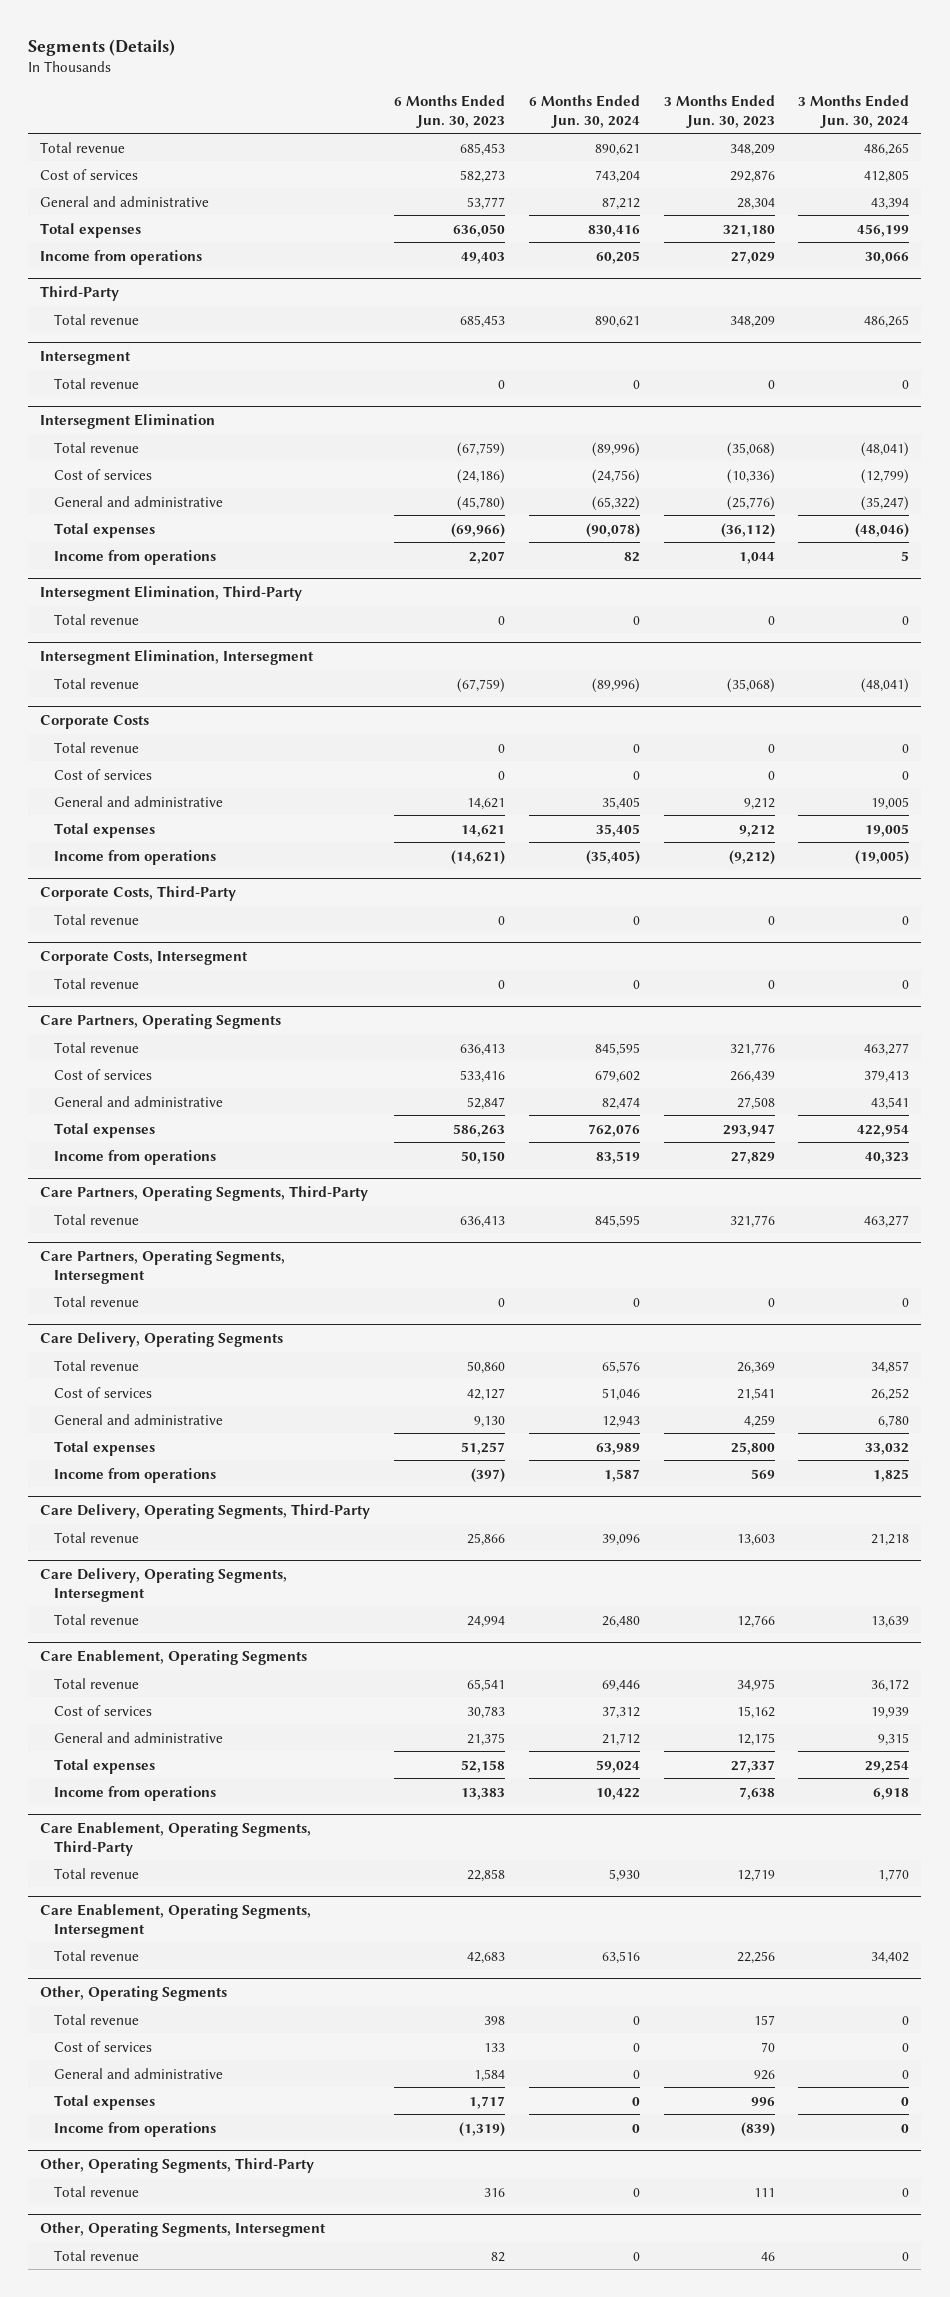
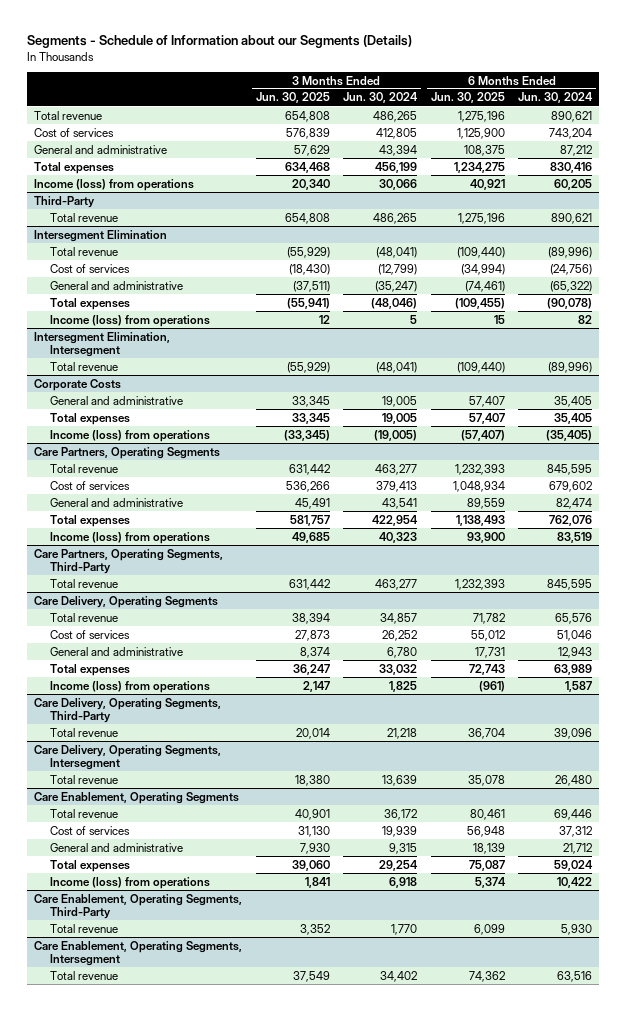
[28,38,176,56] Segments (Details) -> [27,35,413,49] Segments - Schedule of Information about our Segments (Details)
[394,95,506,128] 6 Months Ended Jun. 30, 2023 -> none
[663,95,775,128] 3 Months Ended Jun. 30, 2023 -> none
none -> [255,92,330,104] Jun. 30, 2025
none -> [430,92,505,104] Jun. 30, 2025
[40,249,203,265] Income from operations -> [34,178,195,191] Income (loss) from operations
[40,350,132,365] Intersegment -> none
[53,377,139,389] Total revenue -> none
[40,585,303,601] Intersegment Elimination, Third-Party -> none
[53,613,139,625] Total revenue -> none
[53,549,216,565] Income from operations -> [50,314,211,327] Income (loss) from operations
[53,741,139,753] Total revenue -> none
[53,768,152,780] Cost of services -> none
[40,885,237,901] Corporate Costs, Third-Party -> none
[53,913,139,925] Total revenue -> none
[40,950,249,965] Corporate Costs, Intersegment -> none
[53,977,139,989] Total revenue -> none
[53,849,216,865] Income from operations -> [50,429,211,442] Income (loss) from operations
[53,1149,216,1165] Income from operations -> [50,531,211,544] Income (loss) from operations
[40,1249,286,1284] Care Partners, Operating Segments, Intersegment -> none
[53,1295,139,1307] Total revenue -> none
[53,1467,216,1483] Income from operations -> [50,680,211,693] Income (loss) from operations
[53,1785,216,1801] Income from operations -> [50,876,211,889] Income (loss) from operations
[40,1985,228,2001] Other, Operating Segments -> none
[53,2013,139,2025] Total revenue -> none
[53,2040,152,2052] Cost of services -> none
[53,2067,223,2079] General and administrative -> none
[53,2094,155,2110] Total expenses -> none
[53,2121,216,2137] Income from operations -> none
[40,2157,315,2173] Other, Operating Segments, Third-Party -> none
[53,2185,139,2197] Total revenue -> none
[40,2221,327,2237] Other, Operating Segments, Intersegment -> none
[53,2249,139,2261] Total revenue -> none

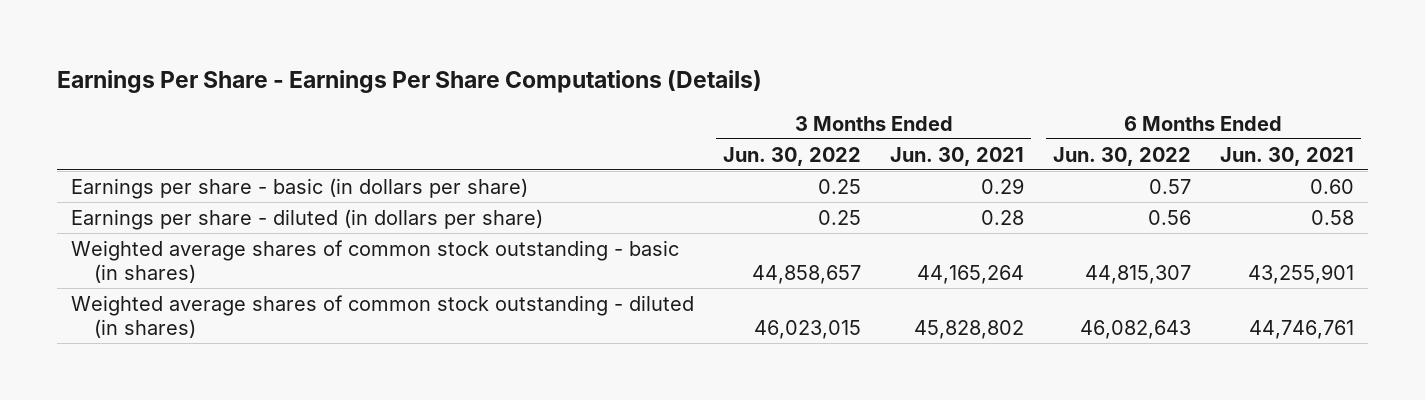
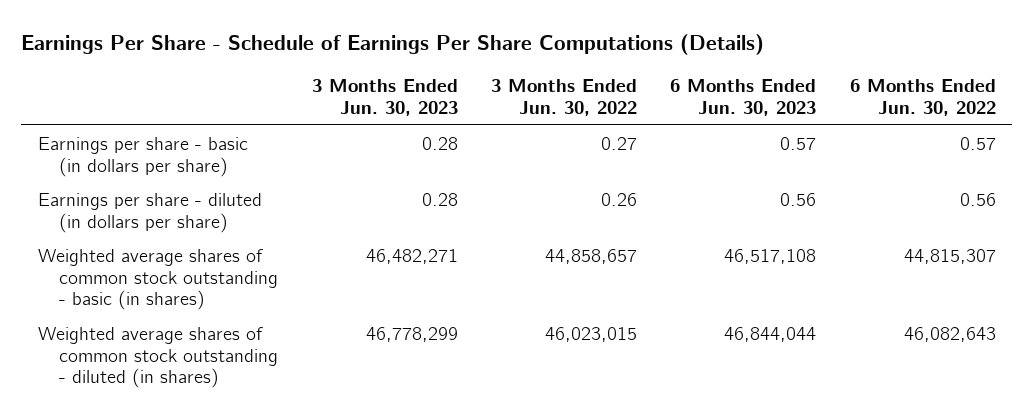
[57,70,763,94] Earnings Per Share - Earnings Per Share Computations (Details) -> [21,33,765,55] Earnings Per Share - Schedule of Earnings Per Share Computations (Details)
[890,146,1025,166] Jun. 30, 2021 -> none
[1219,146,1354,166] Jun. 30, 2021 -> none
none -> [311,78,458,116] 3 Months Ended Jun. 30, 2023
none -> [670,78,817,116] 6 Months Ended Jun. 30, 2023
[818,178,862,194] 0.25 -> [601,136,638,150] 0.27
[818,209,862,225] 0.25 -> [601,192,638,206] 0.26

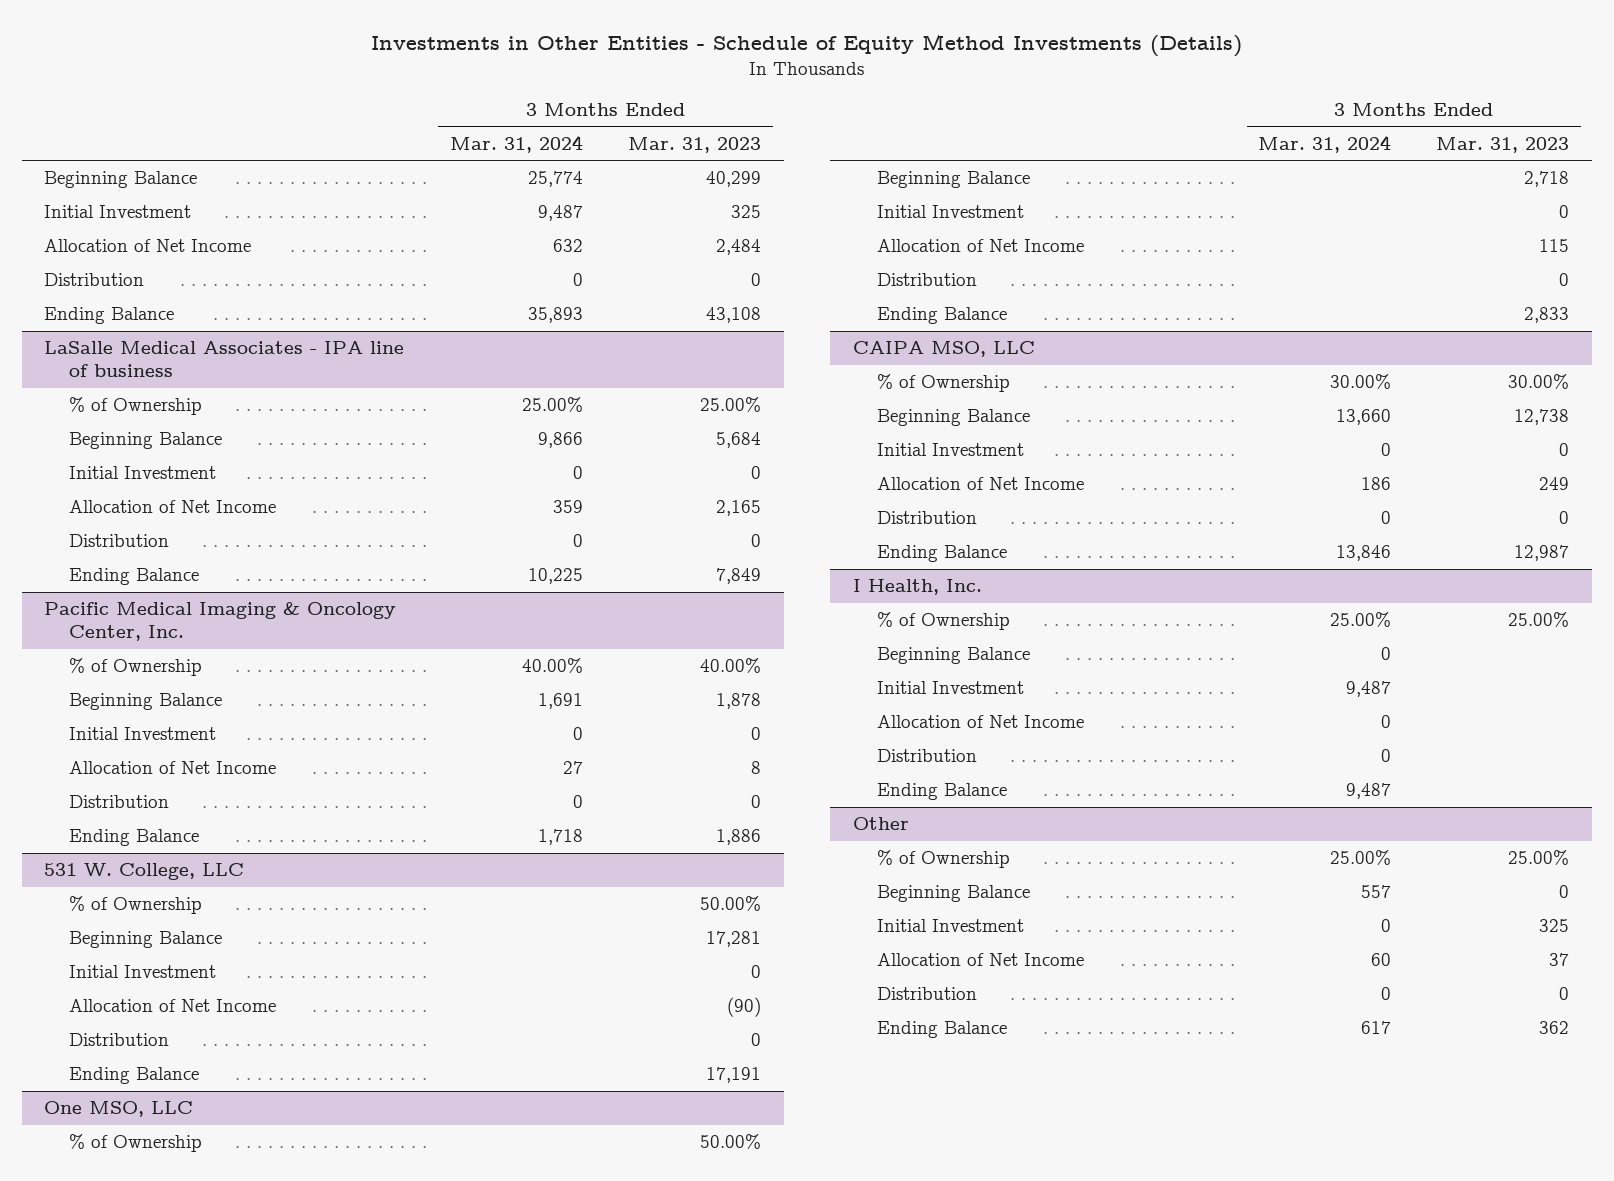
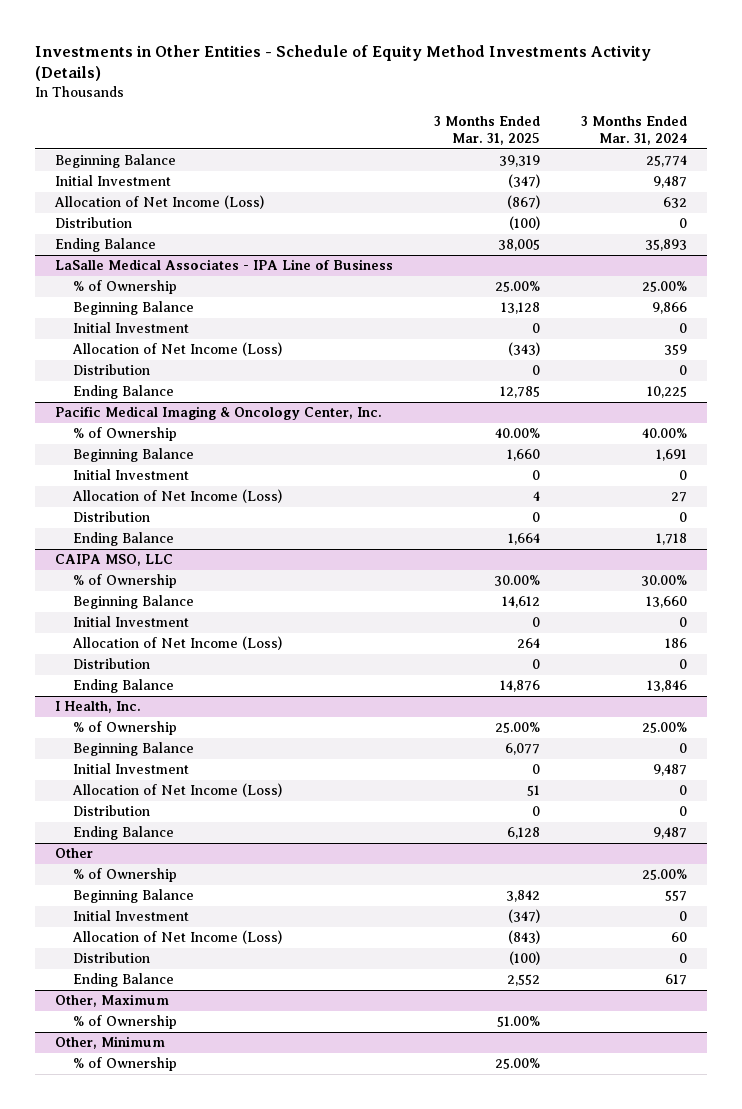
[370,34,1242,58] Investments in Other Entities - Schedule of Equity Method Investments (Details) -> [35,44,652,82] Investments in Other Entities - Schedule of Equity Method Investments Activity (Details)
[628,136,762,153] Mar. 31, 2023 -> none
none -> [433,116,540,145] 3 Months Ended Mar. 31, 2025
[44,239,252,253] Allocation of Net Income -> [54,195,265,210] Allocation of Net Income (Loss)
[44,341,405,378] LaSalle Medical Associates - IPA line of business -> [55,259,394,271] LaSalle Medical Associates - IPA Line of Business
[68,500,276,514] Allocation of Net Income -> [71,342,282,357] Allocation of Net Income (Loss)
[68,761,276,775] Allocation of Net Income -> [71,489,282,504] Allocation of Net Income (Loss)
[44,863,245,881] 531 W. College, LLC -> none
[68,896,202,915] % of Ownership -> none
[68,931,222,949] Beginning Balance -> none
[68,965,216,979] Initial Investment -> none
[68,999,276,1013] Allocation of Net Income -> none
[68,1033,169,1047] Distribution -> none
[68,1067,199,1085] Ending Balance -> none
[44,1101,194,1118] One MSO, LLC -> none
[68,1134,202,1153] % of Ownership -> none
[876,171,1030,189] Beginning Balance -> none
[876,205,1024,219] Initial Investment -> none
[876,239,1084,253] Allocation of Net Income -> none
[876,273,977,287] Distribution -> none
[876,307,1007,325] Ending Balance -> none
[876,477,1084,491] Allocation of Net Income -> [71,636,282,651] Allocation of Net Income (Loss)
[876,715,1084,729] Allocation of Net Income -> [71,783,282,798] Allocation of Net Income (Loss)
[876,953,1084,967] Allocation of Net Income -> [71,930,282,945] Allocation of Net Income (Loss)
none -> [55,994,170,1008] Other, Maximum
none -> [72,1015,177,1030] % of Ownership
none -> [55,1036,166,1050] Other, Minimum
none -> [72,1057,177,1072] % of Ownership

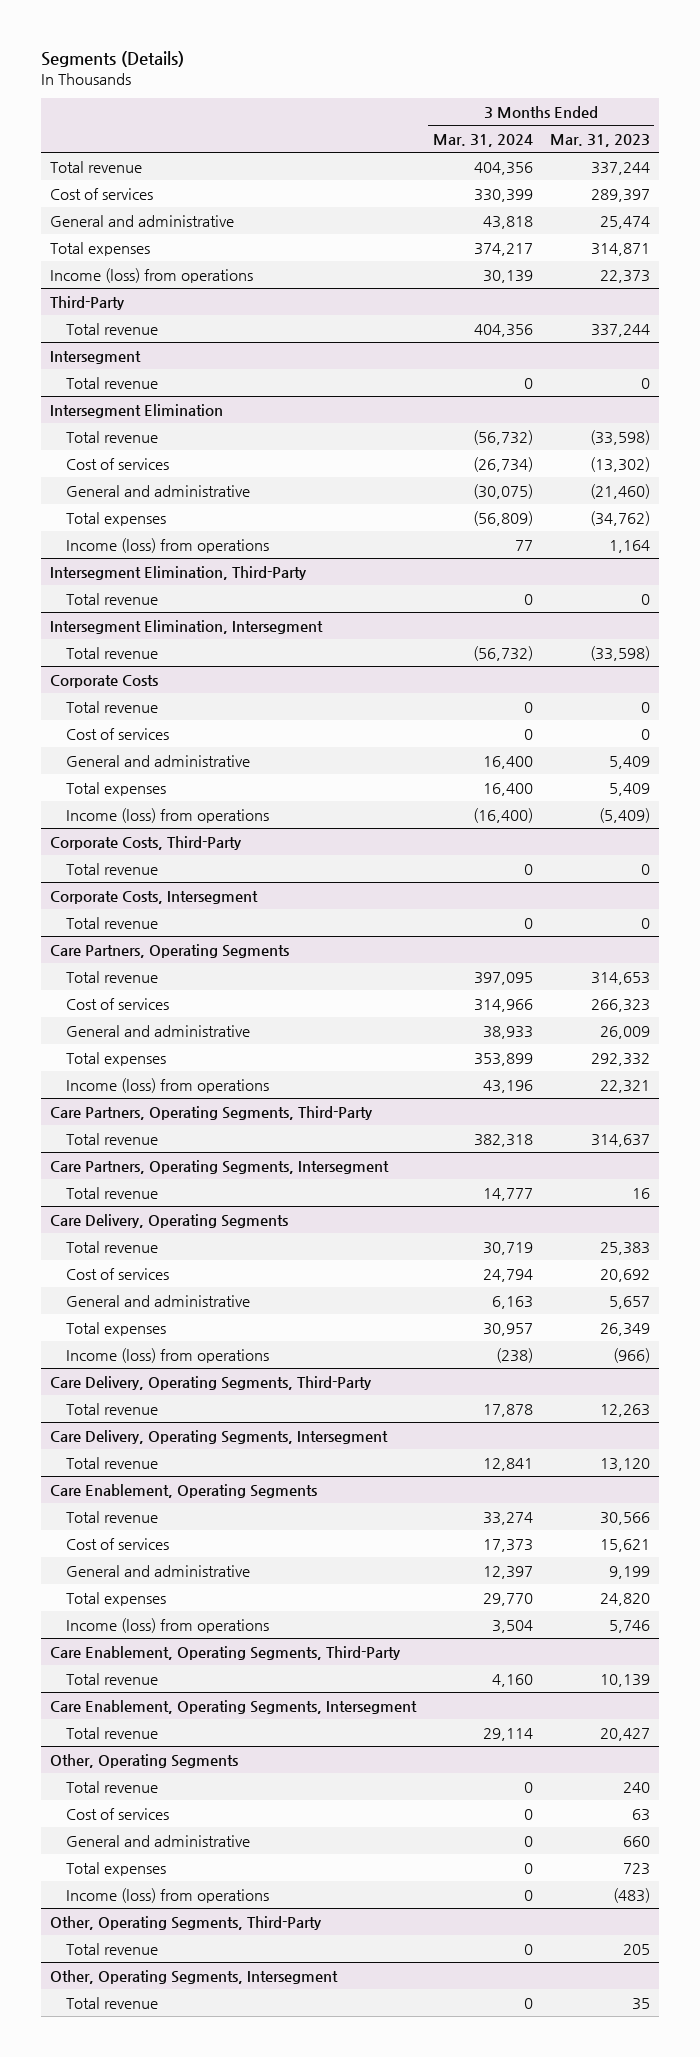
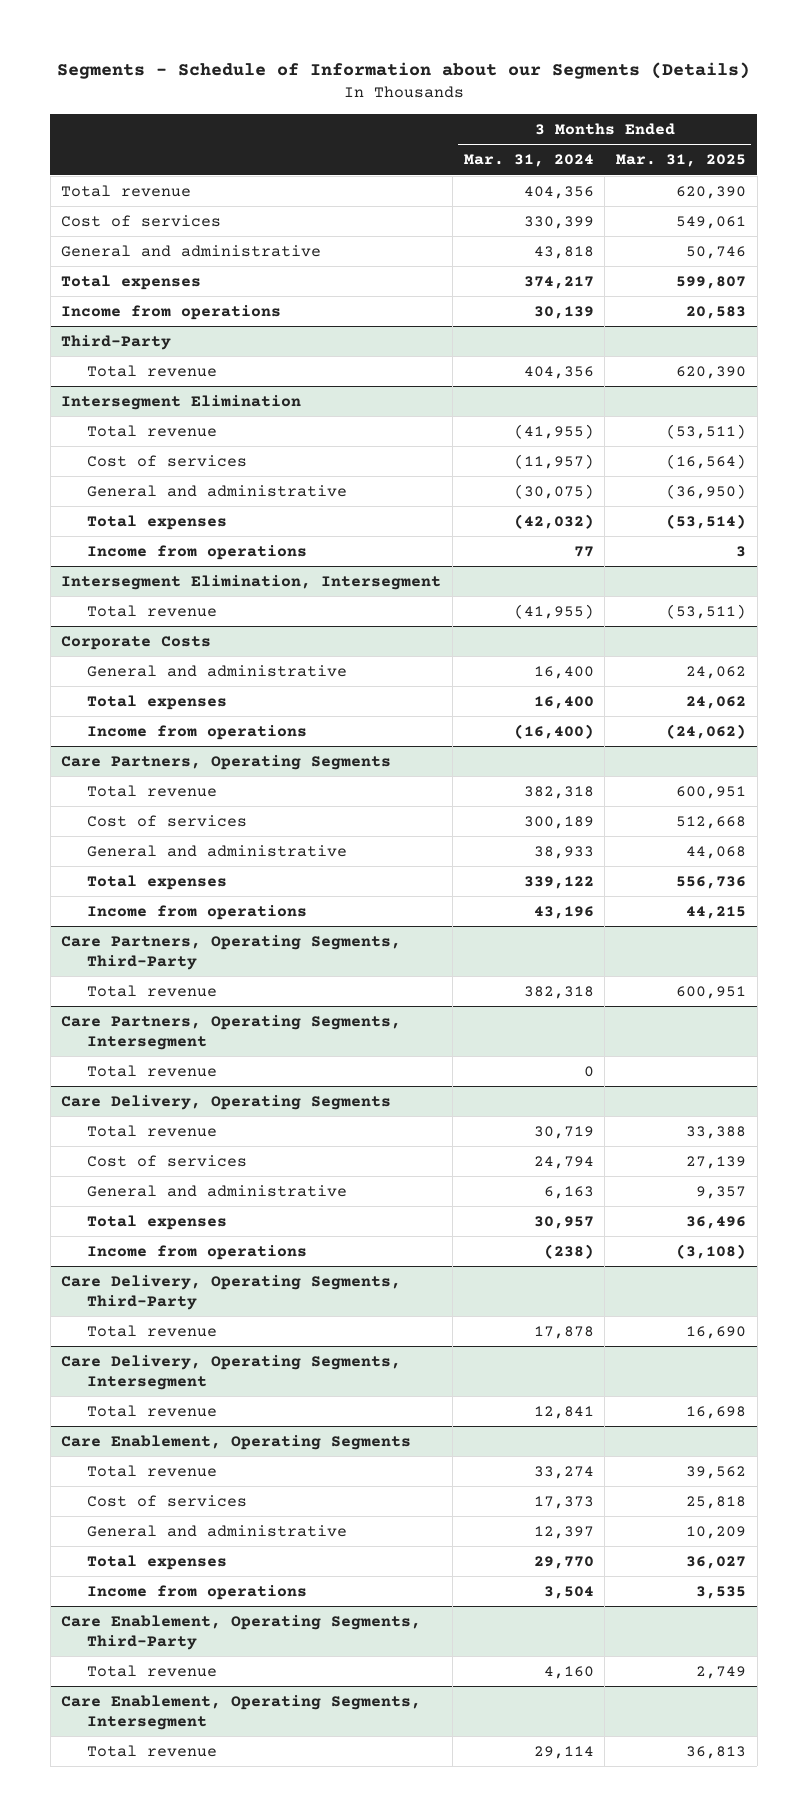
[40,50,184,67] Segments (Details) -> [56,62,750,80] Segments - Schedule of Information about our Segments (Details)
[550,133,651,147] Mar. 31, 2023 -> none
none -> [615,154,746,168] Mar. 31, 2025
[49,267,253,283] Income (loss) from operations -> [61,304,282,320] Income from operations
[49,350,141,364] Intersegment -> none
[65,376,158,389] Total revenue -> none
[472,429,533,445] (56,732) -> [513,423,594,439] (41,955)
[472,456,533,472] (26,734) -> [513,453,594,469] (11,957)
[49,565,307,580] Intersegment Elimination, Third-Party -> none
[65,592,158,605] Total revenue -> none
[472,510,533,526] (56,809) -> [513,513,594,529] (42,032)
[65,537,269,553] Income (loss) from operations -> [86,544,307,560] Income from operations
[472,645,533,661] (56,732) -> [513,603,594,619] (41,955)
[65,700,158,713] Total revenue -> none
[65,727,169,740] Cost of services -> none
[49,835,242,850] Corporate Costs, Third-Party -> none
[65,862,158,875] Total revenue -> none
[49,890,258,904] Corporate Costs, Intersegment -> none
[65,916,158,929] Total revenue -> none
[65,807,269,823] Income (loss) from operations -> [86,724,307,740] Income from operations
[473,971,533,985] 397,095 -> [523,785,594,799] 382,318
[473,998,533,1012] 314,966 -> [523,815,594,829] 300,189
[473,1052,533,1066] 353,899 -> [523,875,594,889] 339,122
[65,1077,269,1093] Income (loss) from operations -> [86,904,307,920] Income from operations
[482,1187,533,1201] 14,777 -> [583,1065,594,1077] 0
[65,1347,269,1363] Income (loss) from operations -> [86,1244,307,1260] Income from operations
[65,1617,269,1633] Income (loss) from operations -> [86,1584,307,1600] Income from operations
[49,1753,238,1768] Other, Operating Segments -> none
[65,1780,158,1793] Total revenue -> none
[65,1807,169,1820] Cost of services -> none
[65,1834,250,1847] General and administrative -> none
[65,1861,166,1876] Total expenses -> none
[65,1887,269,1903] Income (loss) from operations -> none
[49,1915,322,1930] Other, Operating Segments, Third-Party -> none
[65,1942,158,1955] Total revenue -> none
[49,1969,338,1984] Other, Operating Segments, Intersegment -> none
[65,1996,158,2009] Total revenue -> none

